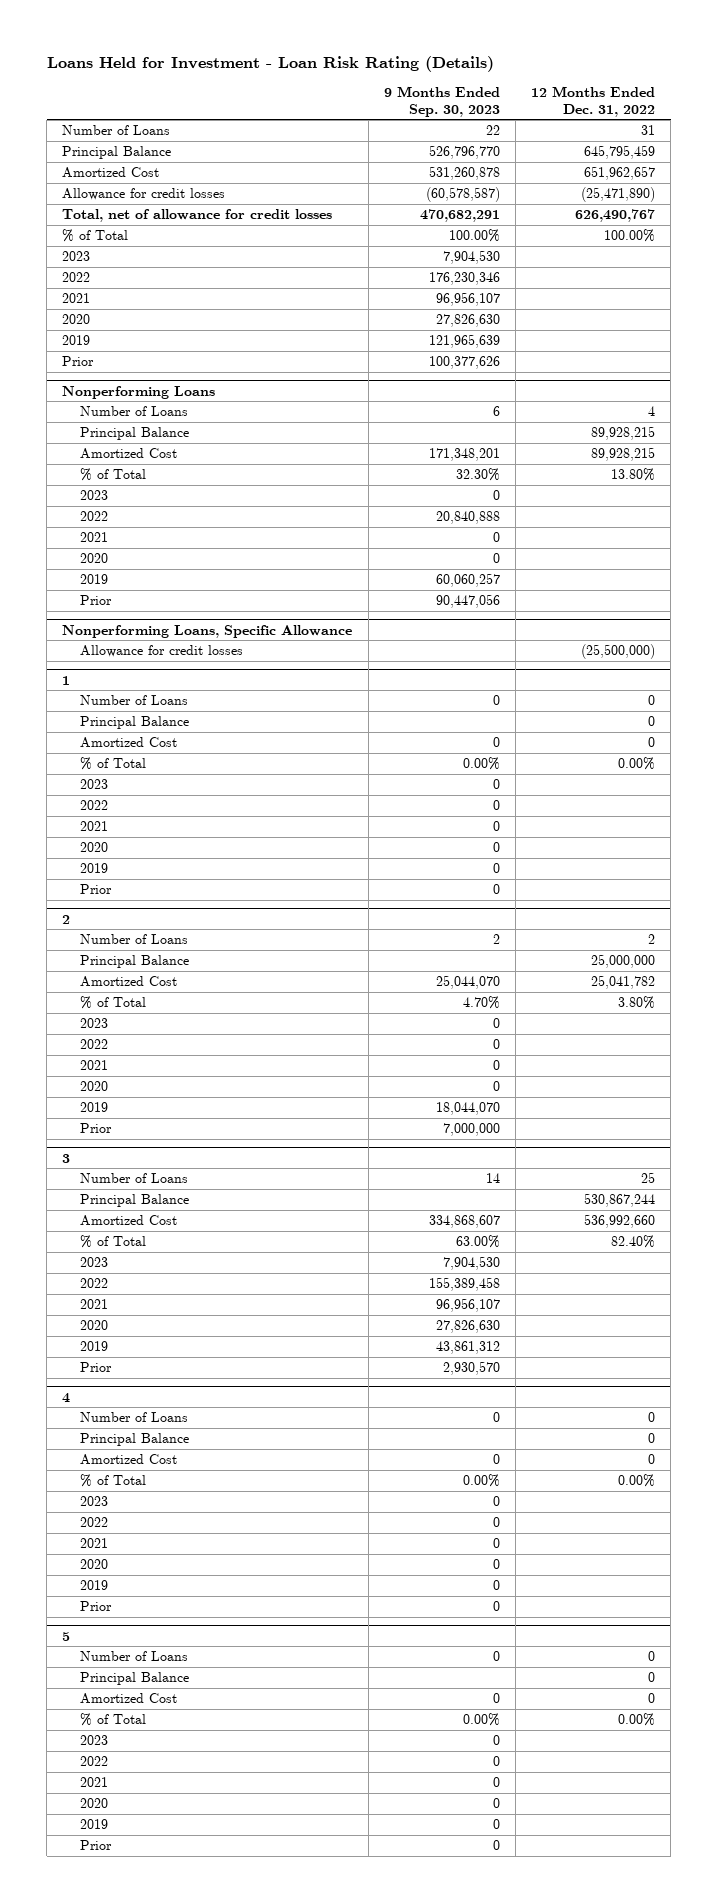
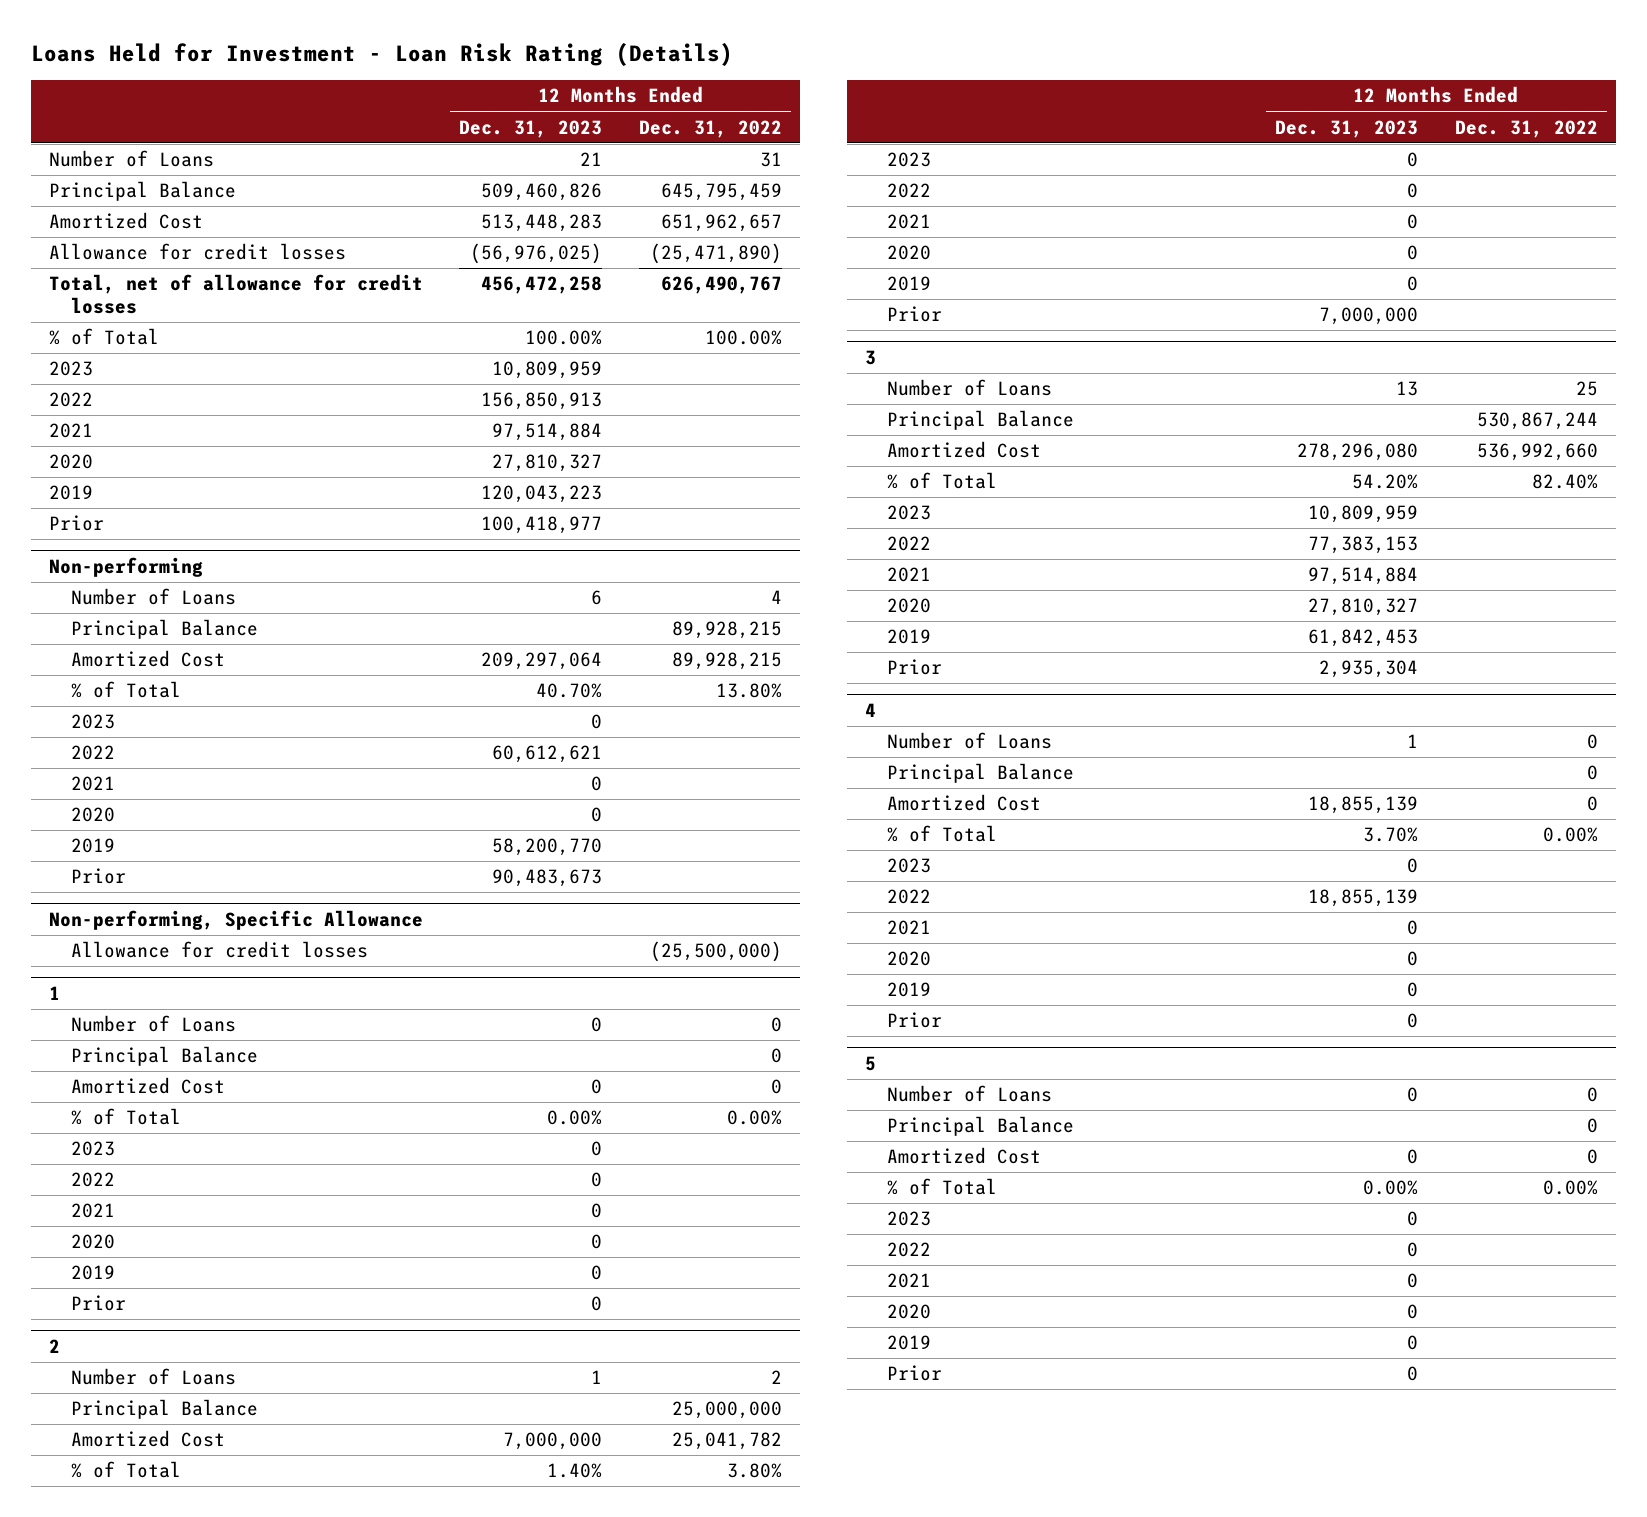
[383,85,500,117] 9 Months Ended Sep. 30, 2023 -> none
none -> [459,119,603,138] Dec. 31, 2023
[62,385,216,399] Nonperforming Loans -> [49,556,204,577] Non-performing
[62,624,353,638] Nonperforming Loans, Specific Allowance -> [49,909,424,930] Non-performing, Specific Allowance

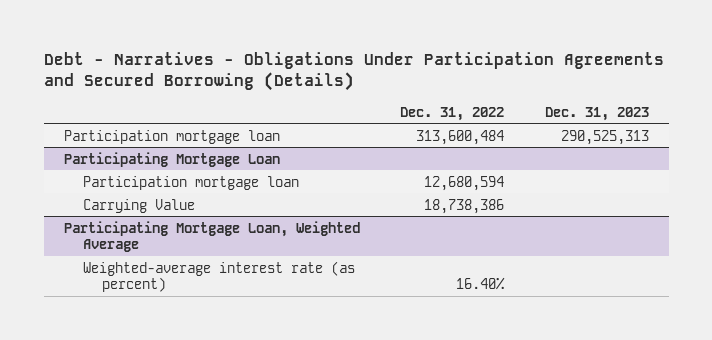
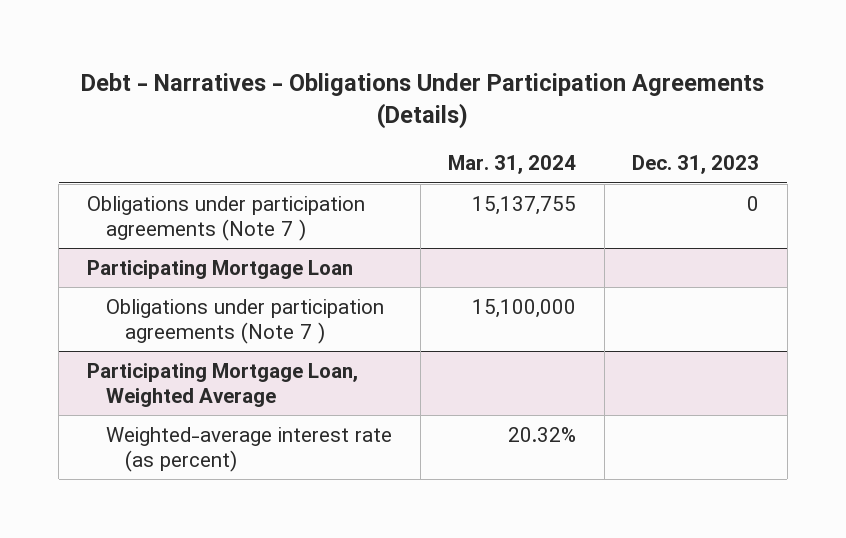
[43,51,664,92] Debt - Narratives - Obligations Under Participation Agreements and Secured Borrowing (Details) -> [81,72,765,129] Debt - Narratives - Obligations Under Participation Agreements (Details)
[400,106,505,121] Dec. 31, 2022 -> none
none -> [448,155,577,175] Mar. 31, 2024
[63,129,280,144] Participation mortgage loan -> none
none -> [86,195,365,241] Obligations under participation agreements (Note 7 )
[82,175,299,190] Participation mortgage loan -> none
[82,198,195,213] Carrying Value -> none
none -> [105,298,384,344] Obligations under participation agreements (Note 7 )

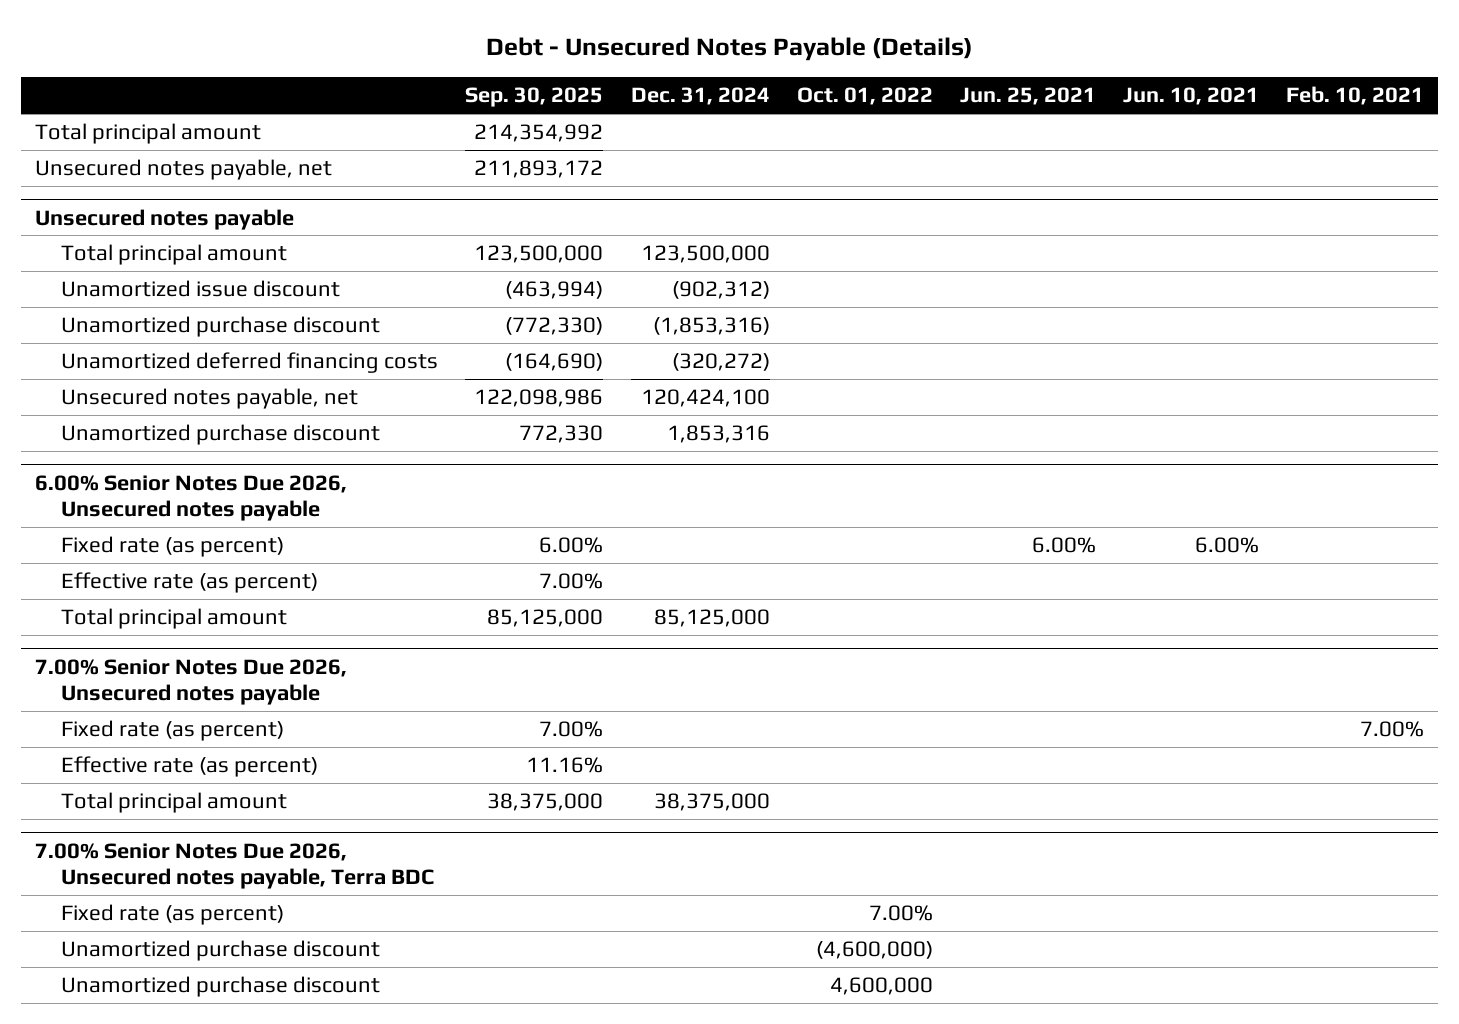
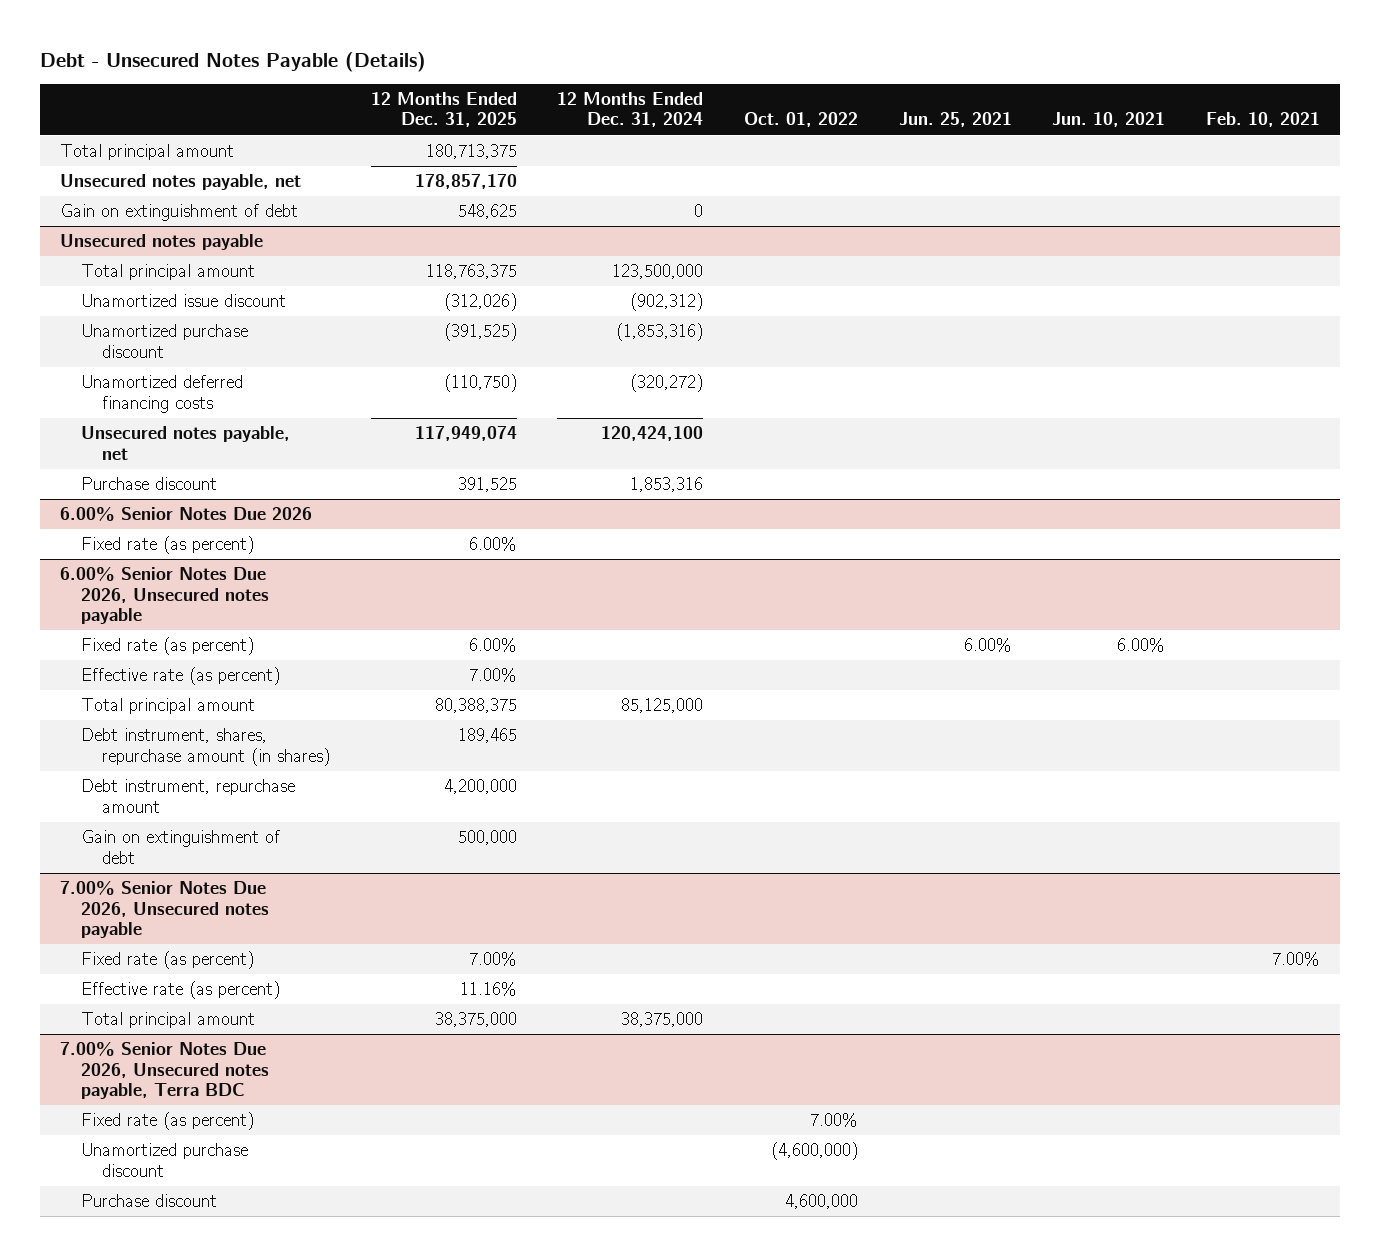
[465,87,604,108] Sep. 30, 2025 -> none
[630,87,770,106] Dec. 31, 2024 -> none
none -> [370,92,517,128] 12 Months Ended Dec. 31, 2025
none -> [557,92,704,128] 12 Months Ended Dec. 31, 2024
none -> [59,204,298,222] Gain on extinguishment of debt
[61,424,381,446] Unamortized purchase discount -> [81,477,218,491] Purchase discount
none -> [59,506,312,522] 6.00% Senior Notes Due 2026
none -> [81,536,255,555] Fixed rate (as percent)
none -> [81,728,331,766] Debt instrument, shares, repurchase amount (in shares)
none -> [81,779,296,813] Debt instrument, repurchase amount
none -> [81,830,281,864] Gain on extinguishment of debt
[61,976,381,998] Unamortized purchase discount -> [81,1194,218,1208] Purchase discount

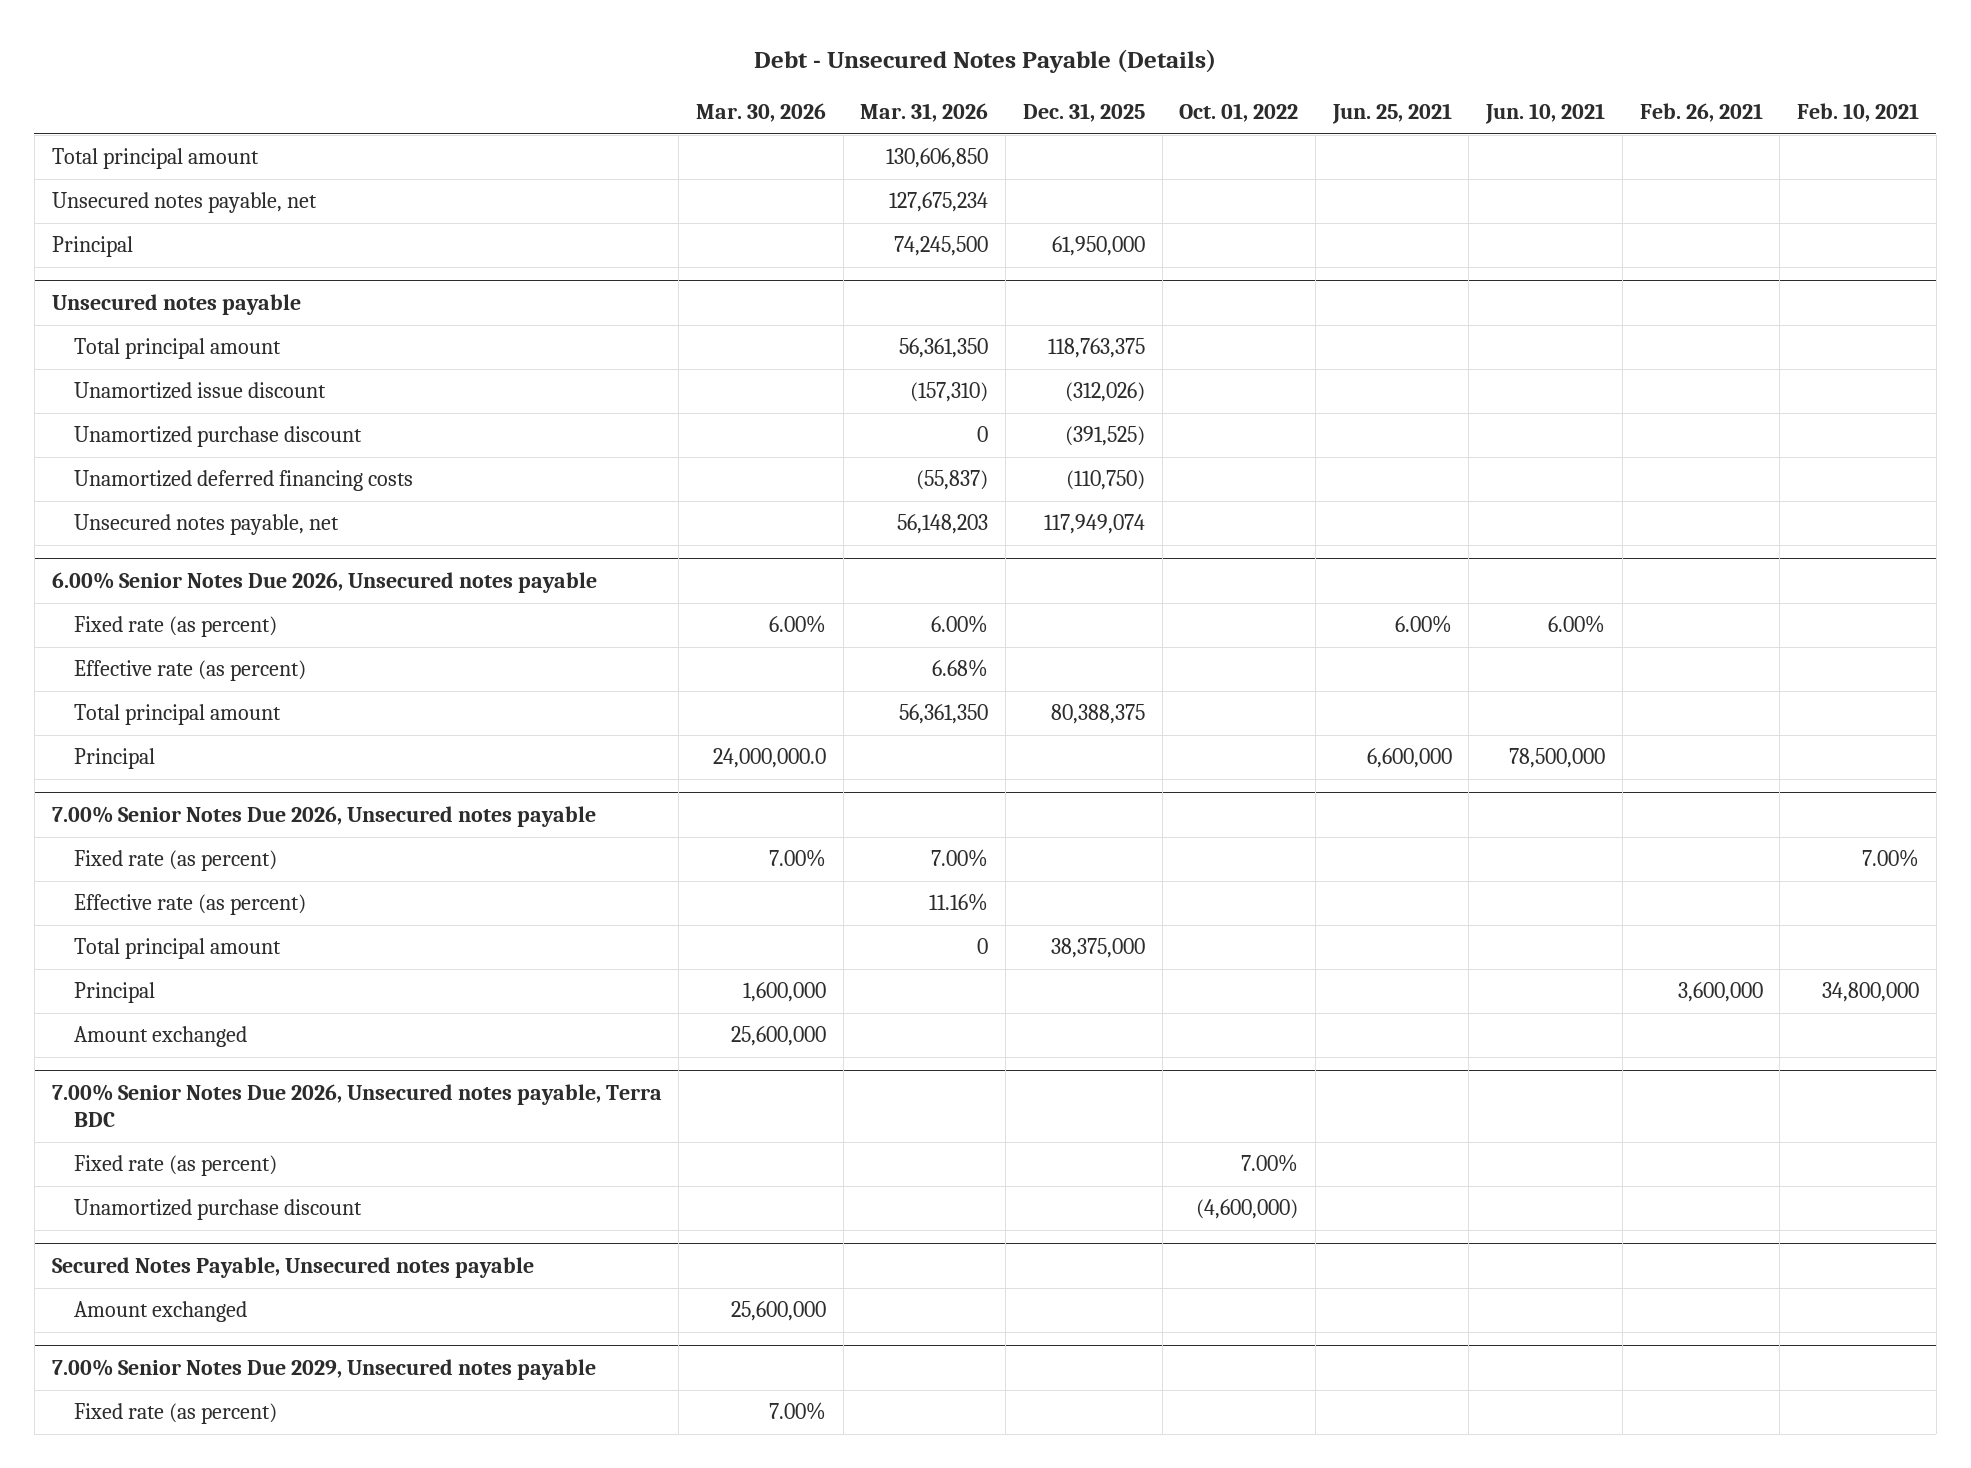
[370,92,517,128] 12 Months Ended Dec. 31, 2025 -> none
[557,92,704,128] 12 Months Ended Dec. 31, 2024 -> none
none -> [696,102,827,122] Mar. 30, 2026
none -> [860,102,989,122] Mar. 31, 2026
none -> [1022,102,1145,122] Dec. 31, 2025
none -> [1639,102,1763,122] Feb. 26, 2021
[59,204,298,222] Gain on extinguishment of debt -> none
none -> [51,236,133,258] Principal
[81,477,218,491] Purchase discount -> none
[59,506,312,522] 6.00% Senior Notes Due 2026 -> none
[81,536,255,555] Fixed rate (as percent) -> none
[81,728,331,766] Debt instrument, shares, repurchase amount (in shares) -> none
[81,779,296,813] Debt instrument, repurchase amount -> none
[81,830,281,864] Gain on extinguishment of debt -> none
none -> [73,748,155,770] Principal
none -> [73,982,155,1004] Principal
none -> [73,1026,247,1048] Amount exchanged
[81,1194,218,1208] Purchase discount -> none
none -> [51,1257,534,1279] Secured Notes Payable, Unsecured notes payable
none -> [73,1301,247,1323] Amount exchanged
none -> [51,1359,596,1381] 7.00% Senior Notes Due 2029, Unsecured notes payable
none -> [73,1403,277,1425] Fixed rate (as percent)

